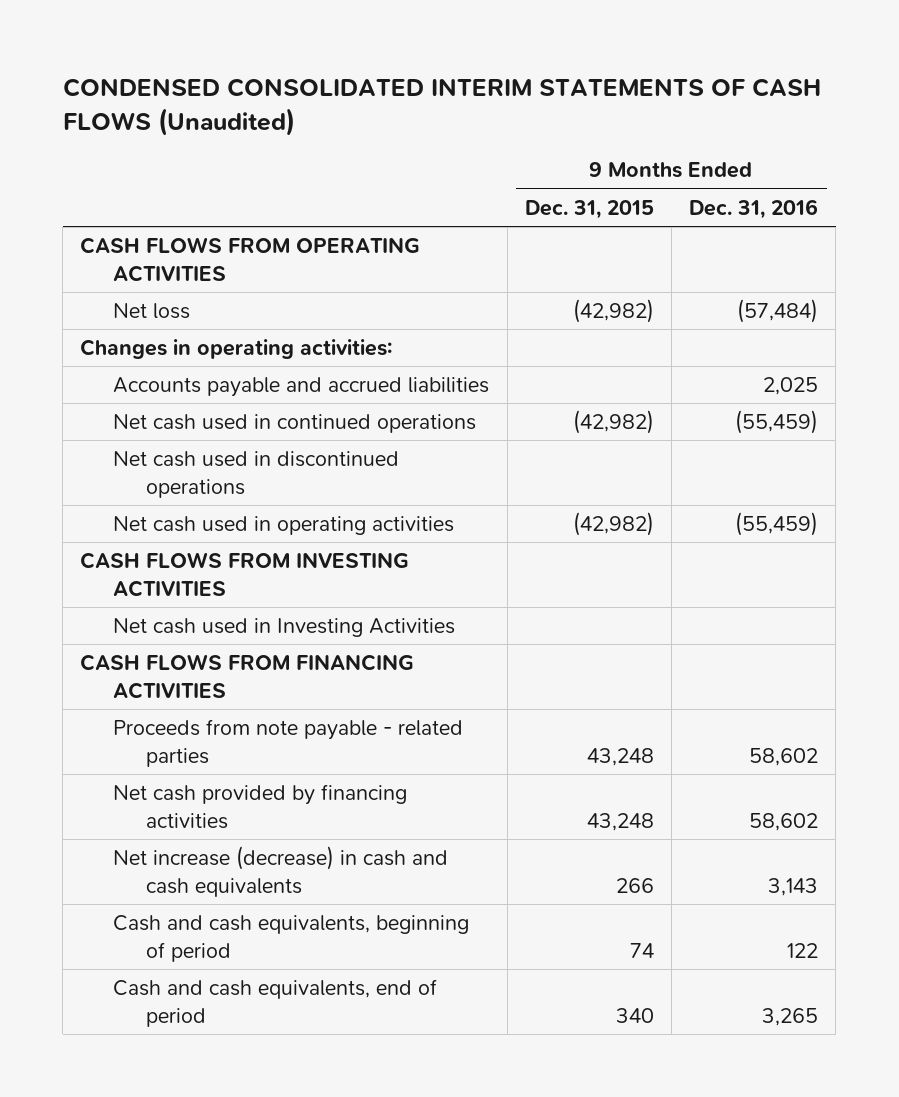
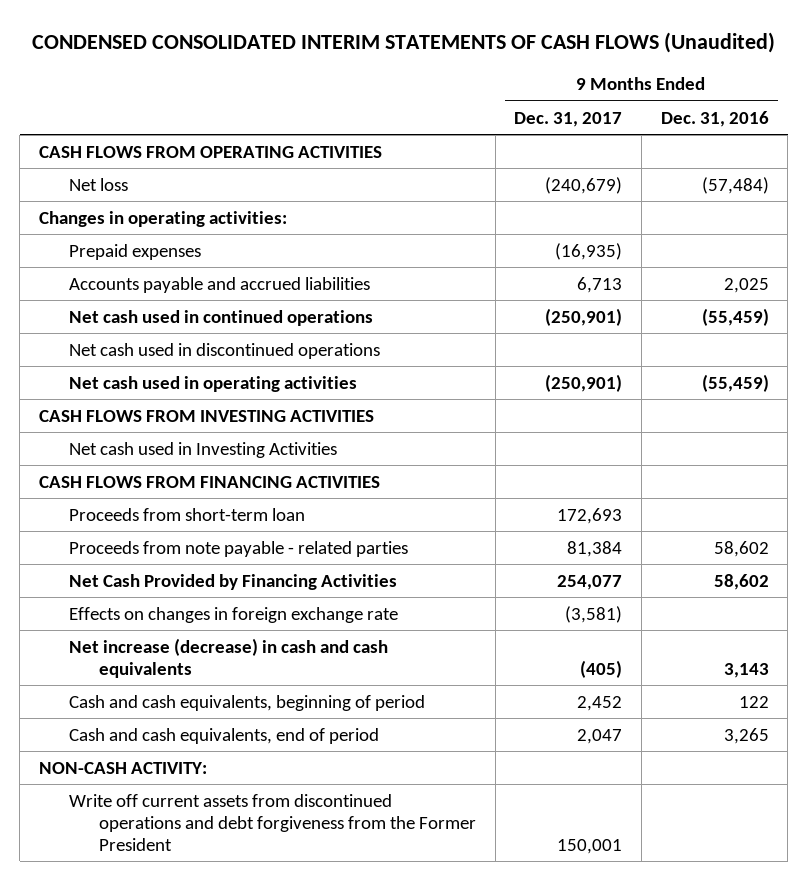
[524,199,654,219] Dec. 31, 2015 -> none
none -> [514,111,623,127] Dec. 31, 2017
none -> [68,243,201,260] Prepaid expenses
none -> [68,507,305,521] Proceeds from short-term loan
[113,784,408,829] Net cash provided by financing activities -> [68,573,397,590] Net Cash Provided by Financing Activities
none -> [68,606,398,623] Effects on changes in foreign exchange rate
none -> [38,761,207,774] NON-CASH ACTIVITY:
none -> [68,793,476,851] Write off current assets from discontinued operations and debt forgiveness from the Former President

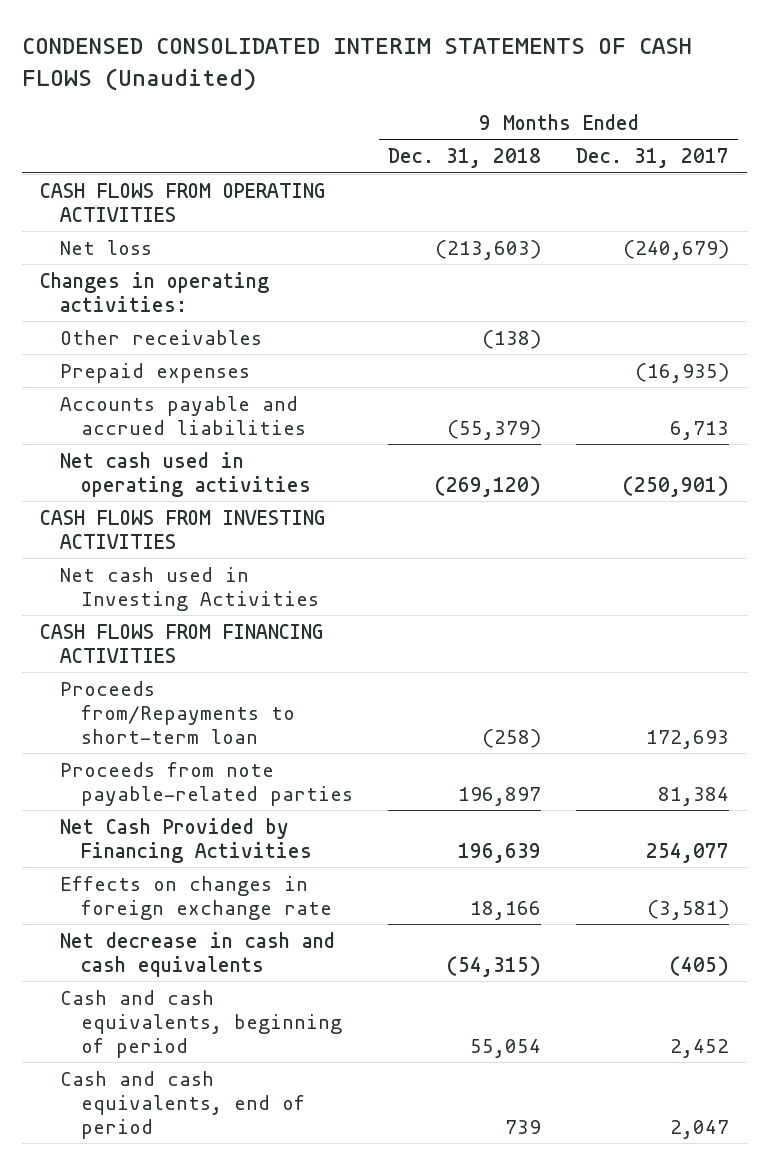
[660,110,769,127] Dec. 31, 2016 -> none
none -> [387,148,541,169] Dec. 31, 2018
none -> [60,329,263,345] Other receivables
[68,309,373,326] Net cash used in continued operations -> none
[68,342,380,359] Net cash used in discontinued operations -> none
[68,507,305,521] Proceeds from short-term loan -> [60,680,295,744] Proceeds from/Repayments to short-term loan
[68,540,408,557] Proceeds from note payable - related parties -> [60,761,353,806] Proceeds from note payable-related parties
[68,637,388,678] Net increase (decrease) in cash and cash equivalents -> [60,931,336,977] Net decrease in cash and cash equivalents
[38,761,207,774] NON-CASH ACTIVITY: -> none
[68,793,476,851] Write off current assets from discontinued operations and debt forgiveness from the Former President -> none

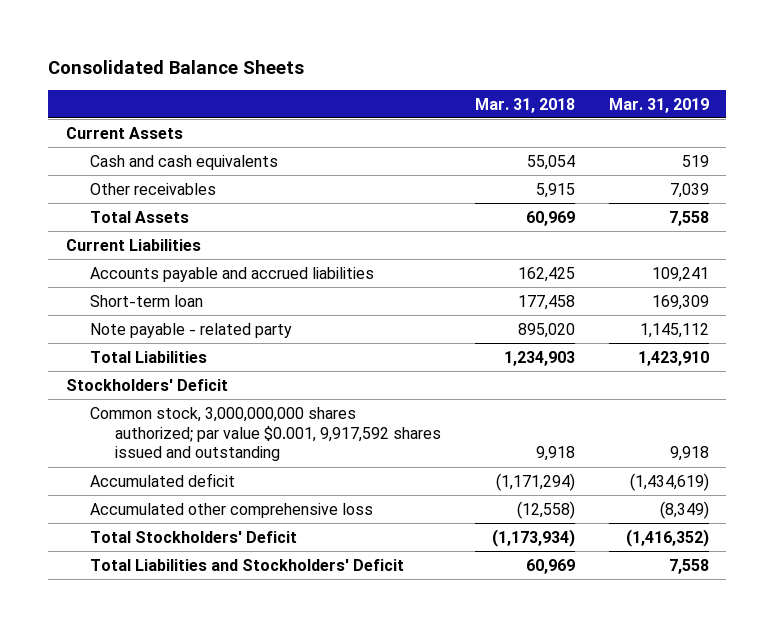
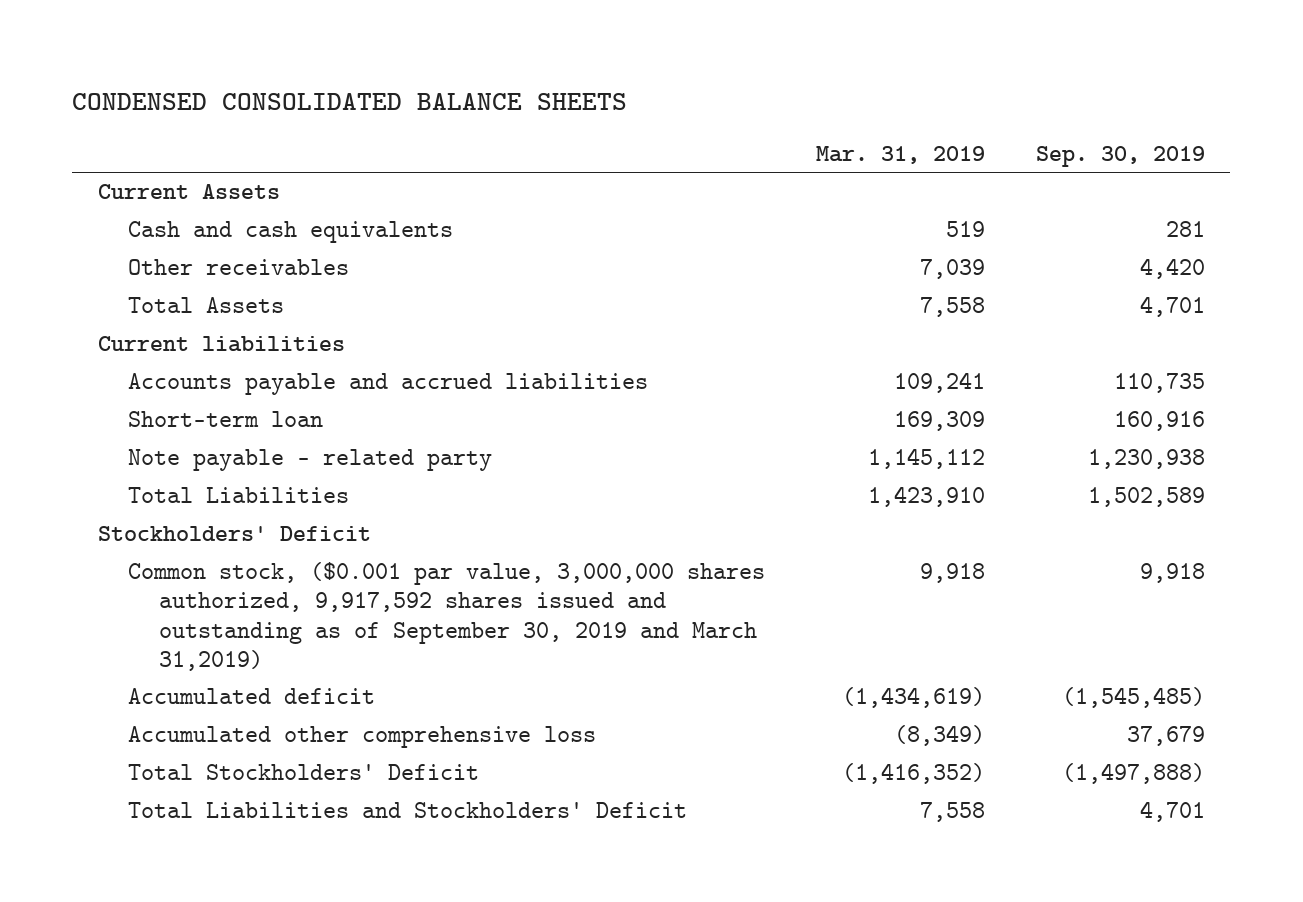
[48,59,305,74] Consolidated Balance Sheets -> [72,93,628,111] CONDENSED CONSOLIDATED BALANCE SHEETS
[474,97,575,113] Mar. 31, 2018 -> none
none -> [1035,145,1205,167] Sep. 30, 2019
[65,238,201,251] Current Liabilities -> [97,336,345,353] Current liabilities
[90,406,441,462] Common stock, 3,000,000,000 shares authorized; par value $0.001, 9,917,592 shares issued and outstanding -> [128,562,766,671] Common stock, ($0.001 par value, 3,000,000 shares authorized, 9,917,592 shares issued and outstanding as of September 30, 2019 and March 31,2019)

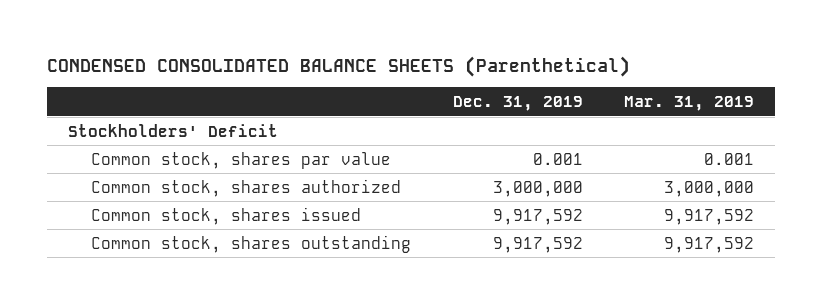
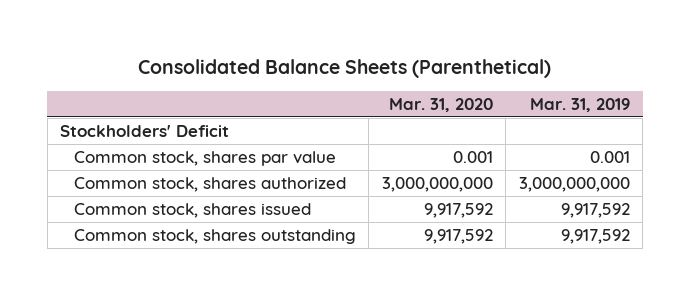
[47,55,631,77] CONDENSED CONSOLIDATED BALANCE SHEETS (Parenthetical) -> [137,58,551,78] Consolidated Balance Sheets (Parenthetical)
[452,95,583,111] Dec. 31, 2019 -> none
none -> [388,97,493,112] Mar. 31, 2020
[664,180,755,197] 3,000,000 -> [518,177,630,193] 3,000,000,000

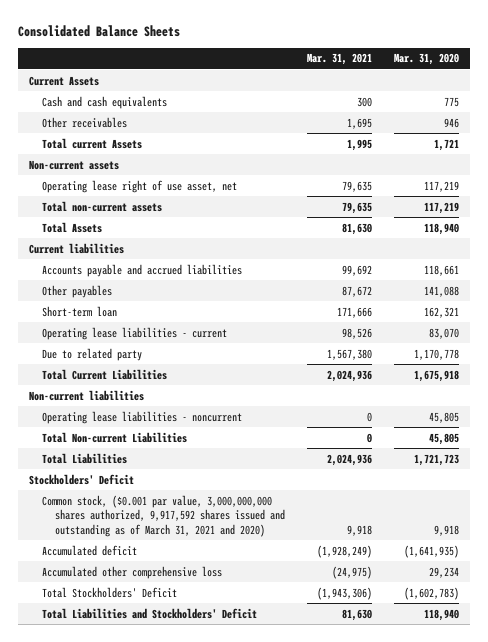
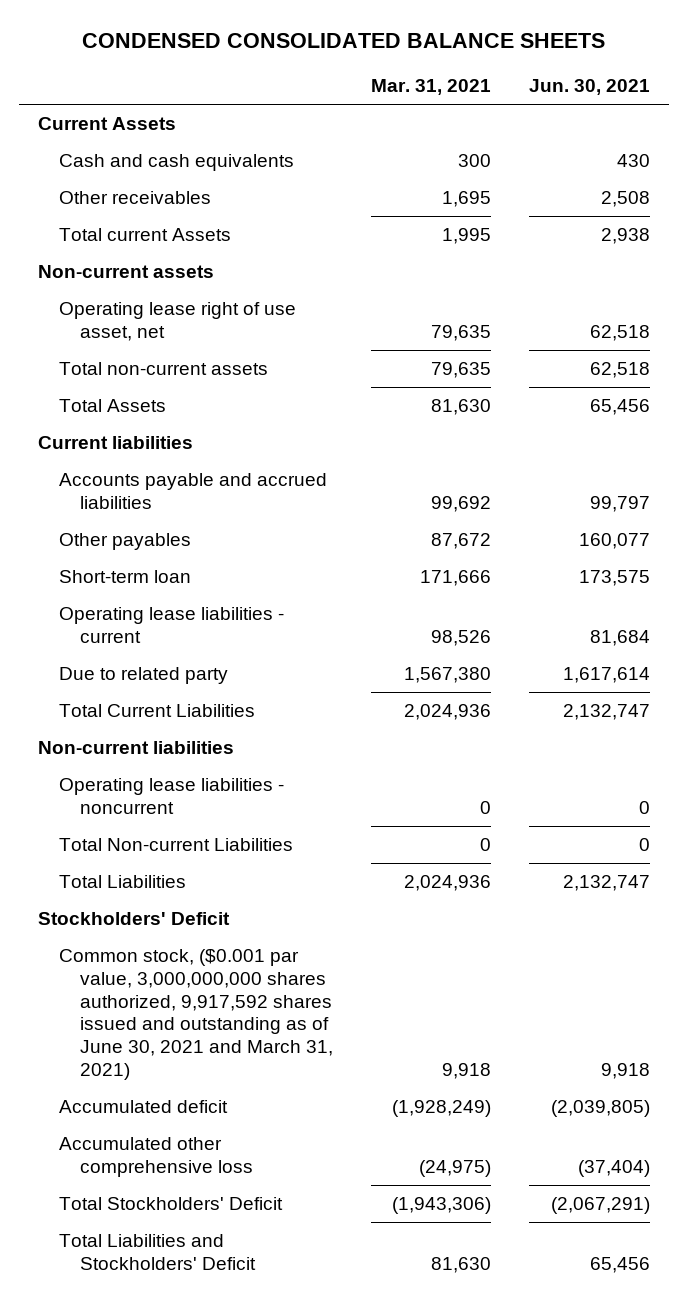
[17,25,180,38] Consolidated Balance Sheets -> [81,33,605,49] CONDENSED CONSOLIDATED BALANCE SHEETS
[394,53,460,66] Mar. 31, 2020 -> none
none -> [528,78,650,95] Jun. 30, 2021
[42,494,286,537] Common stock, ($0.001 par value, 3,000,000,000 shares authorized, 9,917,592 shares issued and outstanding as of March 31, 2021 and 2020) -> [58,949,333,1080] Common stock, ($0.001 par value, 3,000,000,000 shares authorized, 9,917,592 shares issued and outstanding as of June 30, 2021 and March 31, 2021)

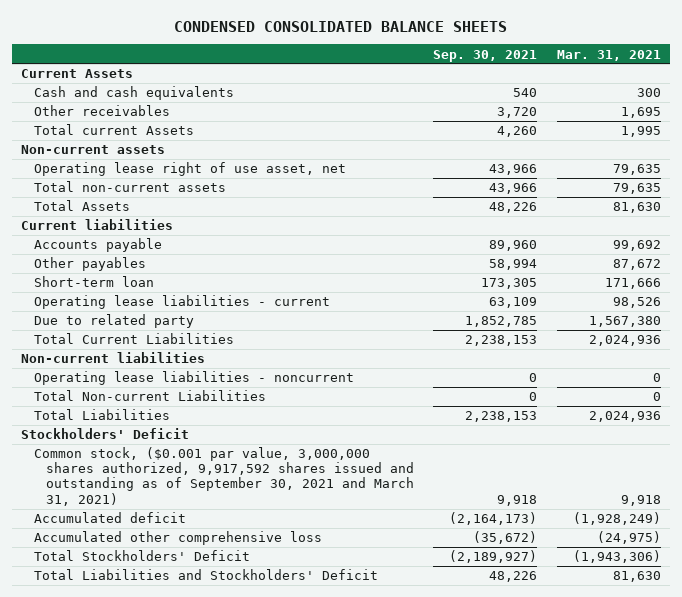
[528,78,650,95] Jun. 30, 2021 -> none
none -> [433,49,538,62] Sep. 30, 2021
[58,473,327,509] Accounts payable and accrued liabilities -> [33,238,162,253] Accounts payable
[58,949,333,1080] Common stock, ($0.001 par value, 3,000,000,000 shares authorized, 9,917,592 shares issued and outstanding as of June 30, 2021 and March 31, 2021) -> [33,447,414,506] Common stock, ($0.001 par value, 3,000,000 shares authorized, 9,917,592 shares issued and outstanding as of September 30, 2021 and March 31, 2021)

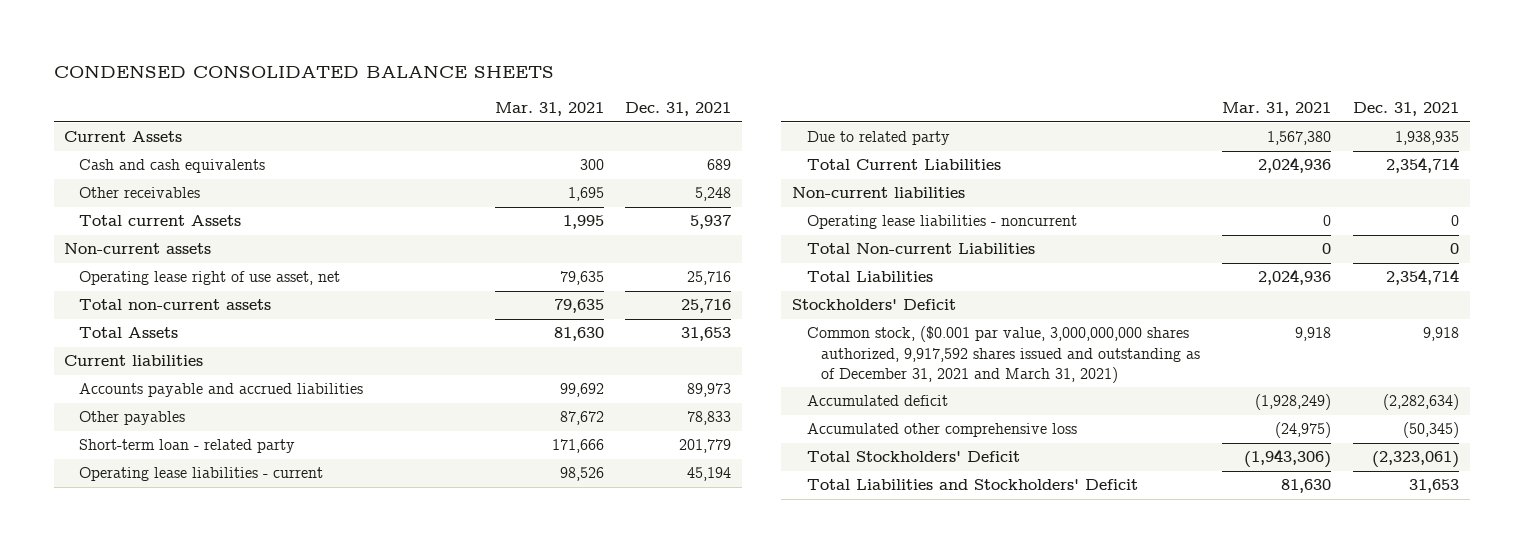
[433,49,538,62] Sep. 30, 2021 -> none
none -> [625,101,732,116] Dec. 31, 2021
[33,238,162,253] Accounts payable -> [79,383,364,398] Accounts payable and accrued liabilities
[33,276,154,288] Short-term loan -> [79,439,296,454] Short-term loan - related party
[33,447,414,506] Common stock, ($0.001 par value, 3,000,000 shares authorized, 9,917,592 shares issued and outstanding as of September 30, 2021 and March 31, 2021) -> [806,326,1201,383] Common stock, ($0.001 par value, 3,000,000,000 shares authorized, 9,917,592 shares issued and outstanding as of December 31, 2021 and March 31, 2021)

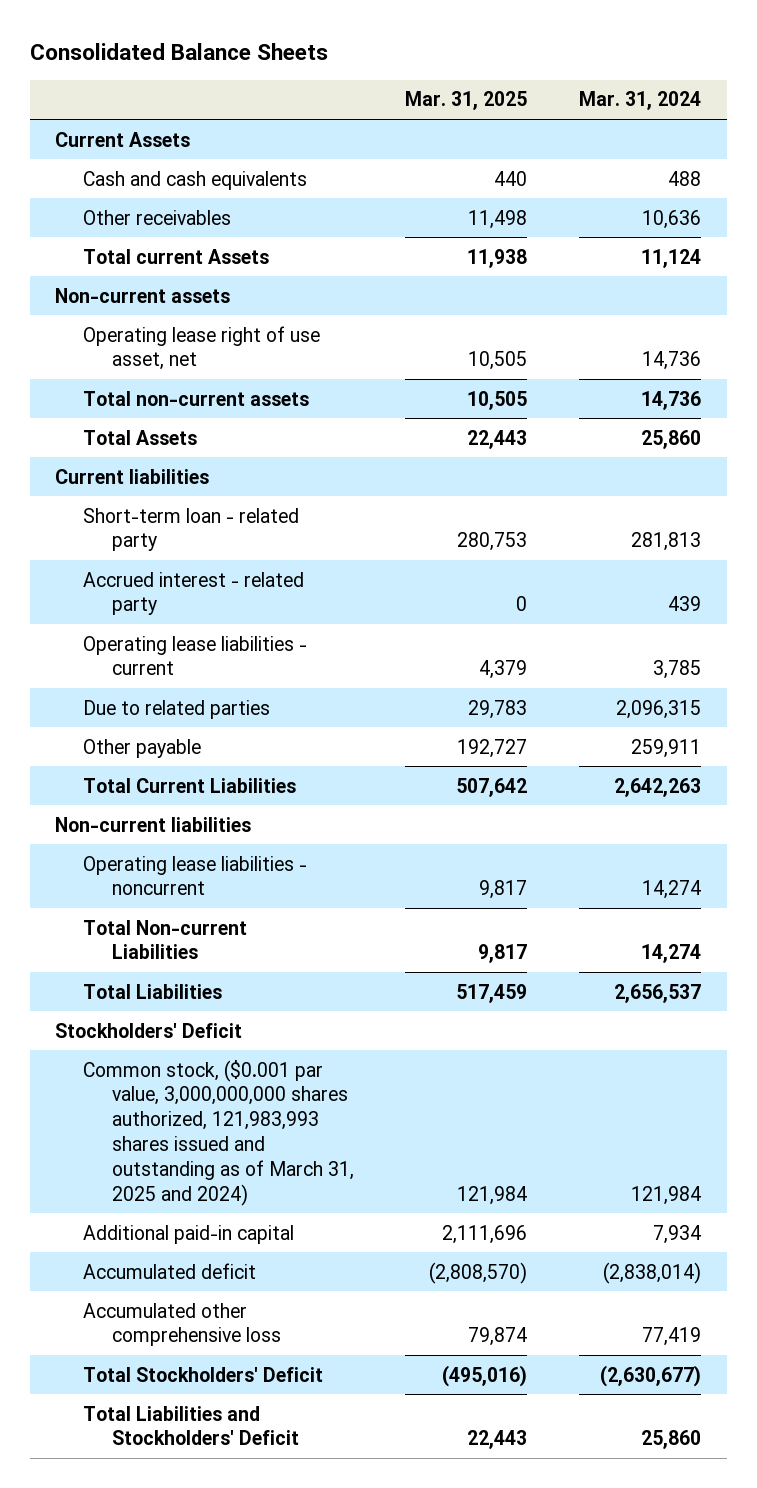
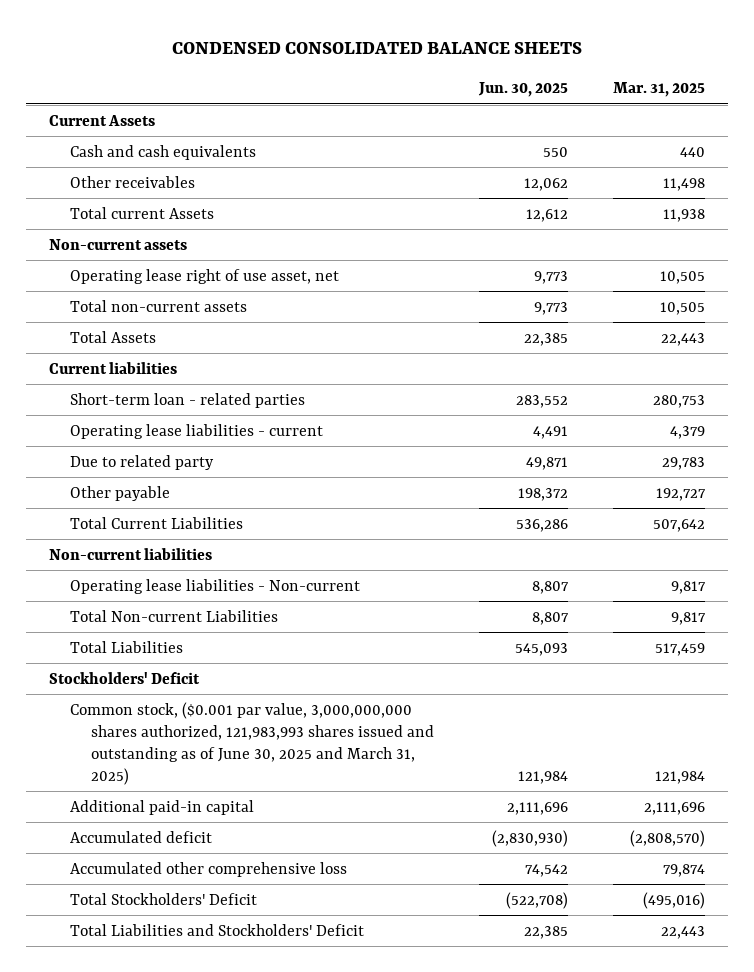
[29,43,328,61] Consolidated Balance Sheets -> [172,42,583,55] CONDENSED CONSOLIDATED BALANCE SHEETS
[579,91,702,111] Mar. 31, 2024 -> none
none -> [478,82,569,98] Jun. 30, 2025
[83,571,305,616] Accrued interest - related party -> none
[83,507,300,552] Short-term loan - related party -> [69,392,305,408] Short-term loan - related parties
[83,699,271,719] Due to related parties -> [69,454,214,470] Due to related party
[83,855,308,896] Operating lease liabilities - noncurrent -> [69,578,360,594] Operating lease liabilities - Non-current
[83,1059,354,1206] Common stock, ($0.001 par value, 3,000,000,000 shares authorized, 121,983,993 shares issued and outstanding as of March 31, 2025 and 2024) -> [69,701,435,785] Common stock, ($0.001 par value, 3,000,000,000 shares authorized, 121,983,993 shares issued and outstanding as of June 30, 2025 and March 31, 2025)

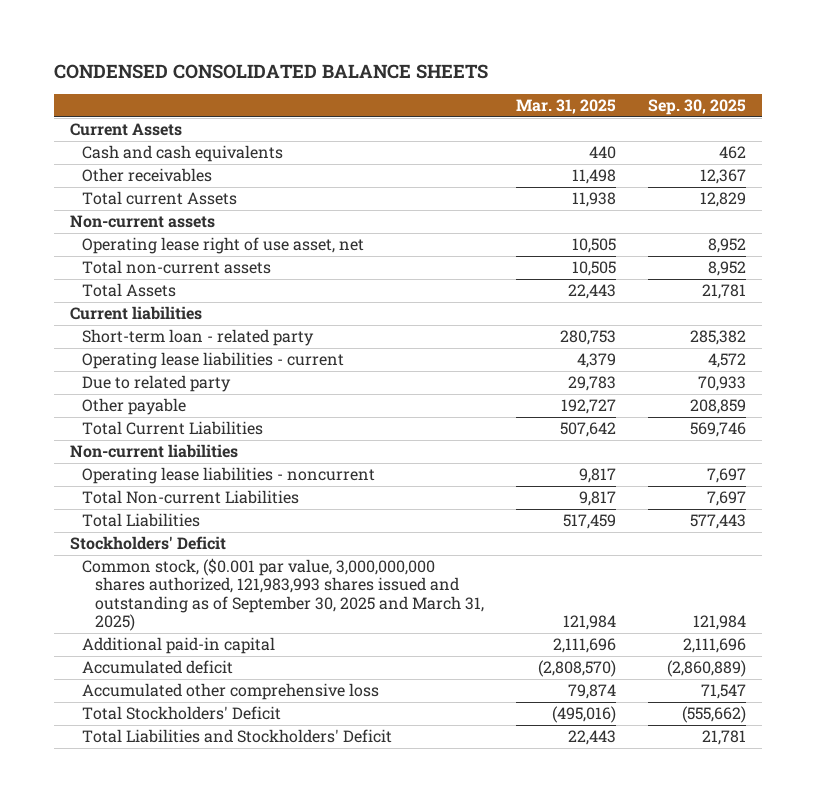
[478,82,569,98] Jun. 30, 2025 -> none
none -> [647,99,746,116] Sep. 30, 2025
[69,392,305,408] Short-term loan - related parties -> [82,329,315,347] Short-term loan - related party
[69,578,360,594] Operating lease liabilities - Non-current -> [82,467,376,485] Operating lease liabilities - noncurrent
[69,701,435,785] Common stock, ($0.001 par value, 3,000,000,000 shares authorized, 121,983,993 shares issued and outstanding as of June 30, 2025 and March 31, 2025) -> [82,558,484,632] Common stock, ($0.001 par value, 3,000,000,000 shares authorized, 121,983,993 shares issued and outstanding as of September 30, 2025 and March 31, 2025)

